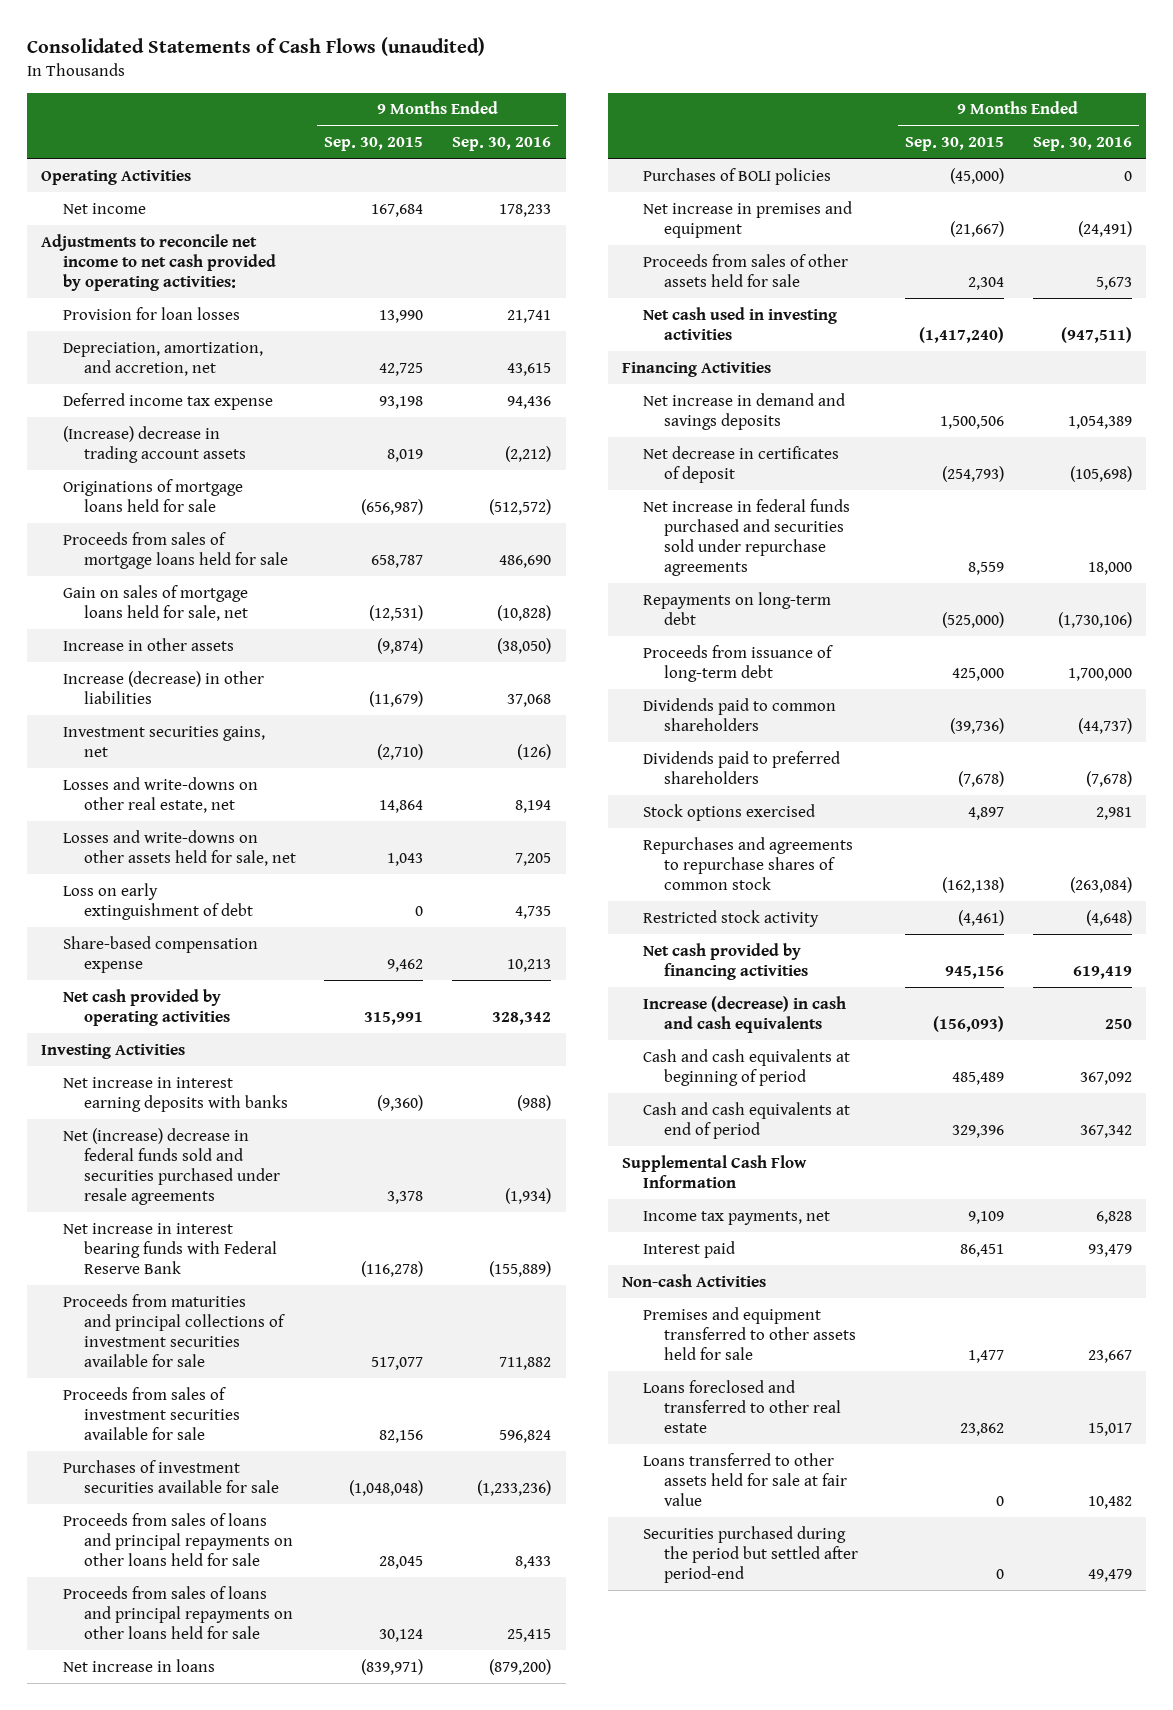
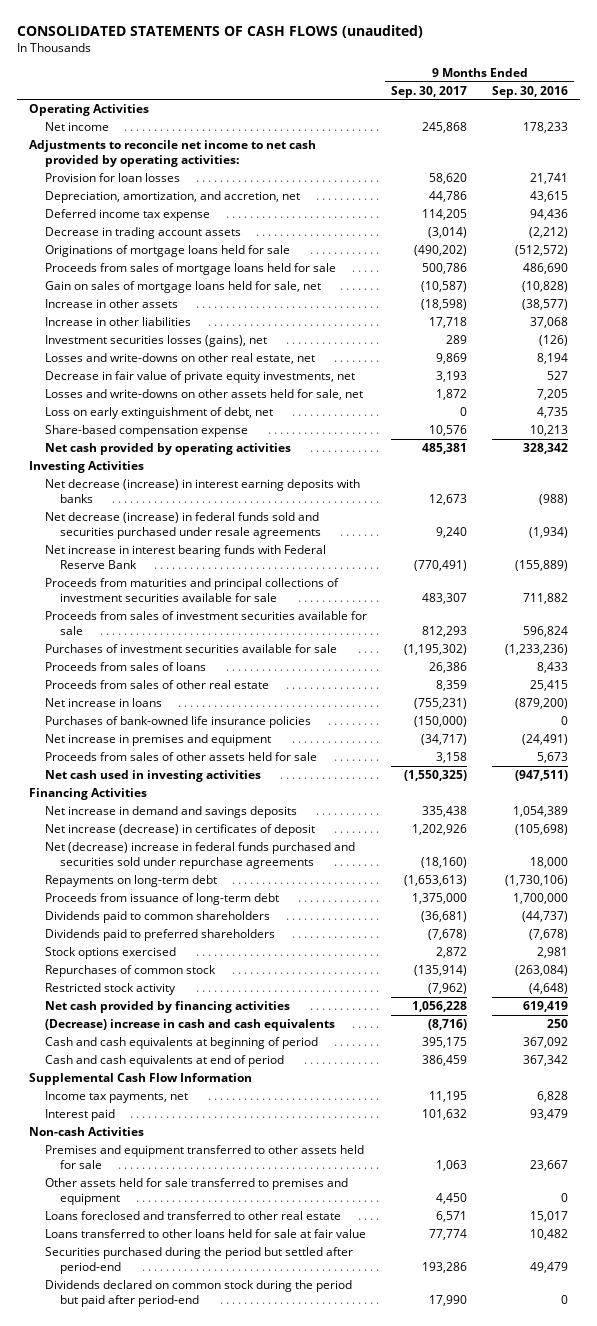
[27,37,486,57] Consolidated Statements of Cash Flows (unaudited) -> [17,24,424,38] CONSOLIDATED STATEMENTS OF CASH FLOWS (unaudited)
[324,137,424,152] Sep. 30, 2015 -> none
none -> [391,85,468,98] Sep. 30, 2017
[62,425,246,463] (Increase) decrease in trading account assets -> [44,227,241,240] Decrease in trading account assets
[497,637,552,654] (38,050) -> [521,299,568,311] (38,577)
[62,670,264,704] Increase (decrease) in other liabilities -> [44,317,191,327] Increase in other liabilities
[62,725,265,757] Investment securities gains, net -> [44,335,267,348] Investment securities losses (gains), net
none -> [44,371,355,384] Decrease in fair value of private equity investments, net
[62,882,253,920] Loss on early extinguishment of debt -> [44,407,273,420] Loss on early extinguishment of debt, net
[62,1076,288,1112] Net increase in interest earning deposits with banks -> [44,479,360,503] Net decrease (increase) in interest earning deposits with banks
[62,1127,280,1205] Net (increase) decrease in federal funds sold and securities purchased under resale agreements -> [44,512,322,539] Net decrease (increase) in federal funds sold and securities purchased under resale agreements
[62,1512,293,1566] Proceeds from sales of loans and principal repayments on other loans held for sale -> [44,662,206,672] Proceeds from sales of loans
[62,1585,293,1639] Proceeds from sales of loans and principal repayments on other loans held for sale -> [44,680,269,690] Proceeds from sales of other real estate
[643,167,832,185] Purchases of BOLI policies -> [44,716,311,729] Purchases of bank-owned life insurance policies
[643,445,840,483] Net decrease in certificates of deposit -> [44,824,315,837] Net increase (decrease) in certificates of deposit
[643,498,851,576] Net increase in federal funds purchased and securities sold under repurchase agreements -> [44,842,355,869] Net (decrease) increase in federal funds purchased and securities sold under repurchase agreements
[643,836,854,890] Repurchases and agreements to repurchase shares of common stock -> [44,965,216,978] Repurchases of common stock
[643,995,847,1033] Increase (decrease) in cash and cash equivalents -> [44,1019,335,1032] (Decrease) increase in cash and cash equivalents
none -> [44,1178,348,1205] Other assets held for sale transferred to premises and equipment
[643,1452,848,1506] Loans transferred to other assets held for sale at fair value -> [44,1229,366,1239] Loans transferred to other loans held for sale at fair value
none -> [44,1280,352,1307] Dividends declared on common stock during the period but paid after period-end

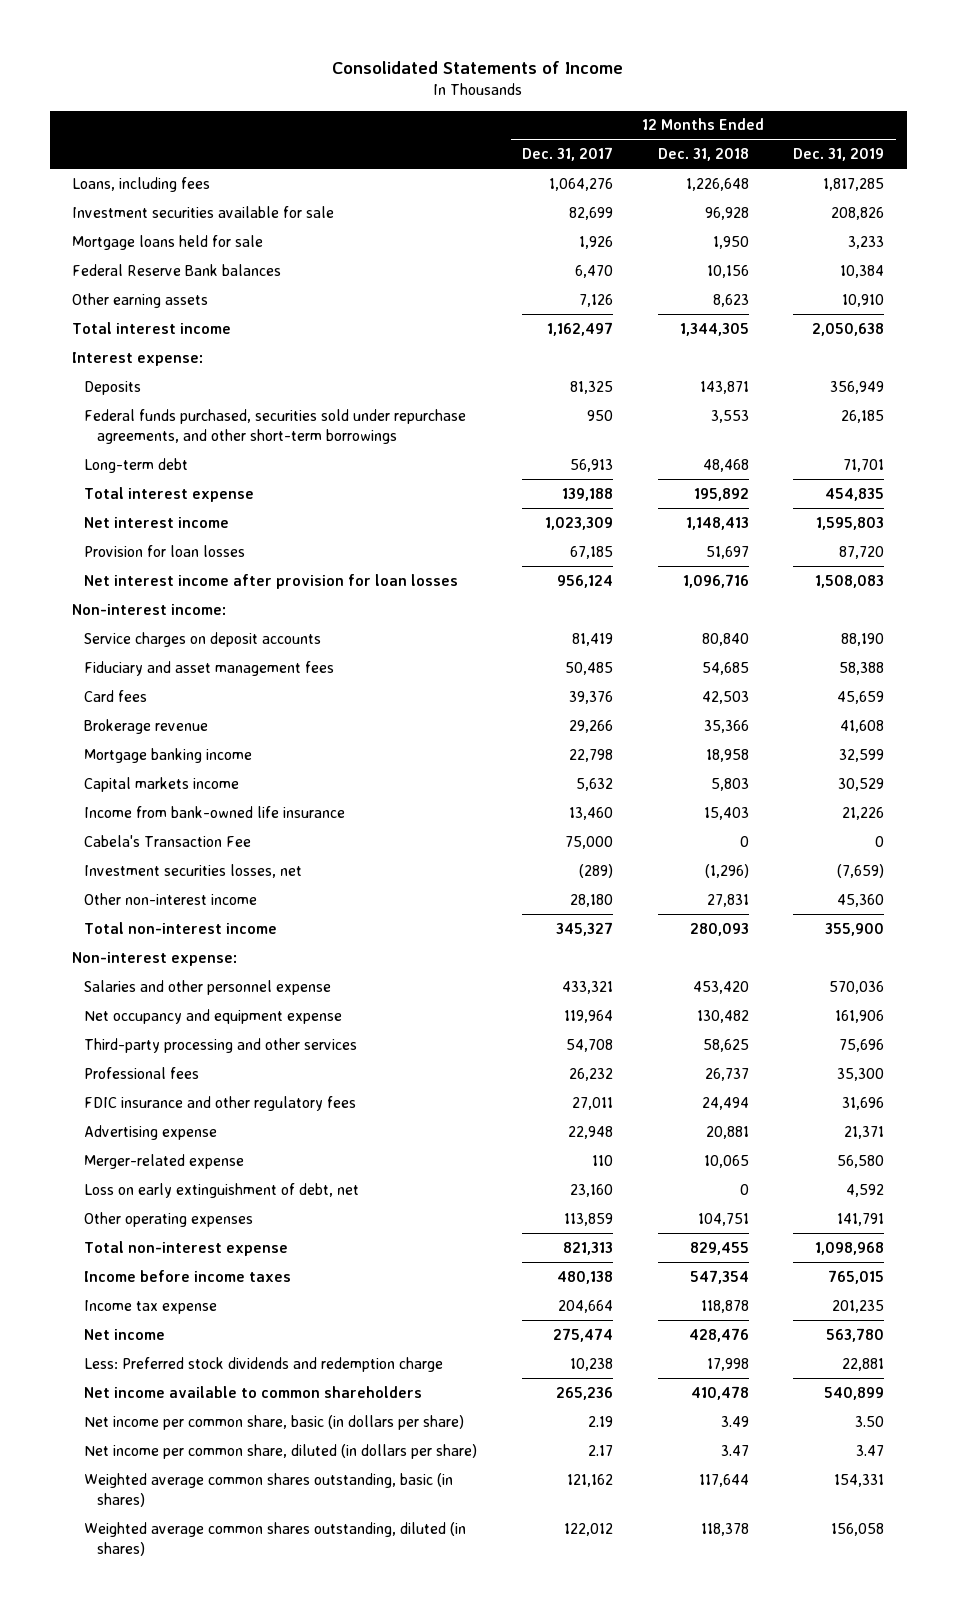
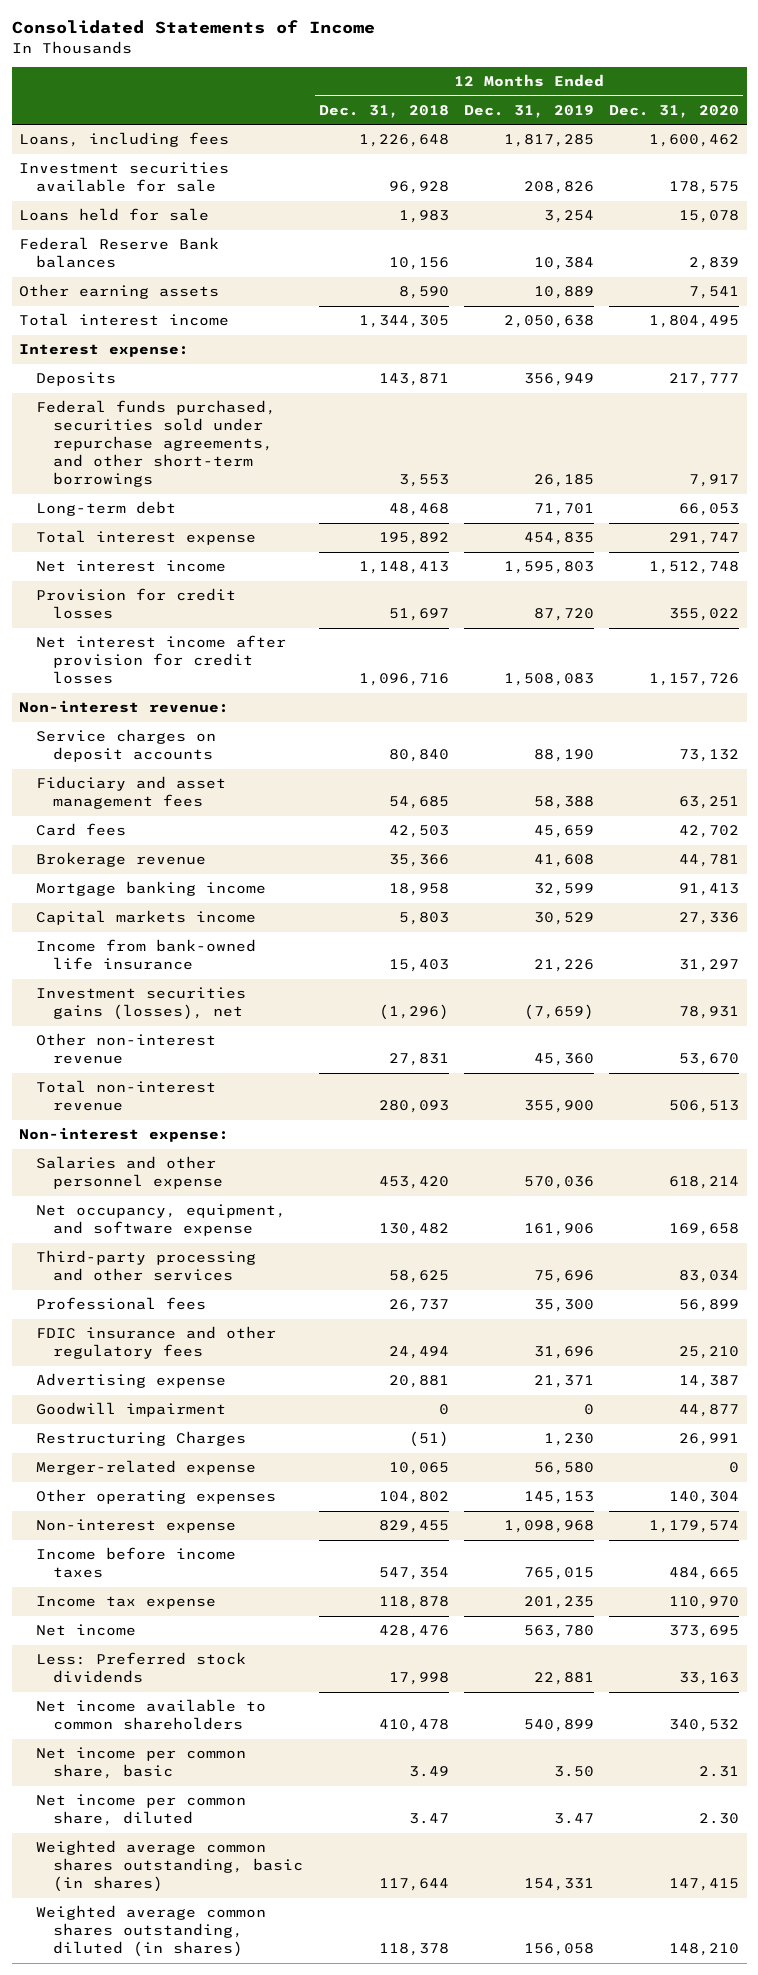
[521,147,613,162] Dec. 31, 2017 -> none
none -> [609,104,740,118] Dec. 31, 2020
[71,234,263,250] Mortgage loans held for sale -> [19,208,210,222] Loans held for sale
[712,235,749,249] 1,950 -> [398,210,449,224] 1,983
[848,235,885,249] 3,233 -> [544,210,595,224] 3,254
[712,293,749,307] 8,623 -> [398,286,449,300] 8,590
[842,293,885,307] 10,910 -> [534,286,595,300] 10,889
[84,544,246,557] Provision for loan losses -> [36,588,237,620] Provision for credit losses
[84,573,459,589] Net interest income after provision for loan losses -> [36,635,287,685] Net interest income after provision for credit losses
[71,603,226,615] Non-interest income: -> [19,700,230,714] Non-interest revenue:
[84,834,252,847] Cabela's Transaction Fee -> none
[84,863,303,878] Investment securities losses, net -> [36,987,247,1021] Investment securities gains (losses), net
[84,892,258,905] Other non-interest income -> [36,1033,217,1065] Other non-interest revenue
[84,921,278,934] Total non-interest income -> [36,1080,217,1112] Total non-interest revenue
[84,1008,343,1024] Net occupancy and equipment expense -> [36,1204,287,1237] Net occupancy, equipment, and software expense
none -> [36,1402,227,1418] Goodwill impairment
none -> [36,1431,247,1447] Restructuring Charges
[84,1182,360,1198] Loss on early extinguishment of debt, net -> none
[697,1212,749,1226] 104,751 -> [378,1491,449,1505] 104,802
[837,1212,885,1226] 141,791 -> [524,1491,595,1505] 145,153
[84,1240,289,1256] Total non-interest expense -> [36,1519,237,1534] Non-interest expense
[84,1356,444,1372] Less: Preferred stock dividends and redemption charge -> [36,1652,247,1684] Less: Preferred stock dividends
[84,1414,465,1430] Net income per common share, basic (in dollars per share) -> [36,1747,247,1780] Net income per common share, basic
[84,1443,478,1459] Net income per common share, diluted (in dollars per share) -> [36,1794,247,1827] Net income per common share, diluted

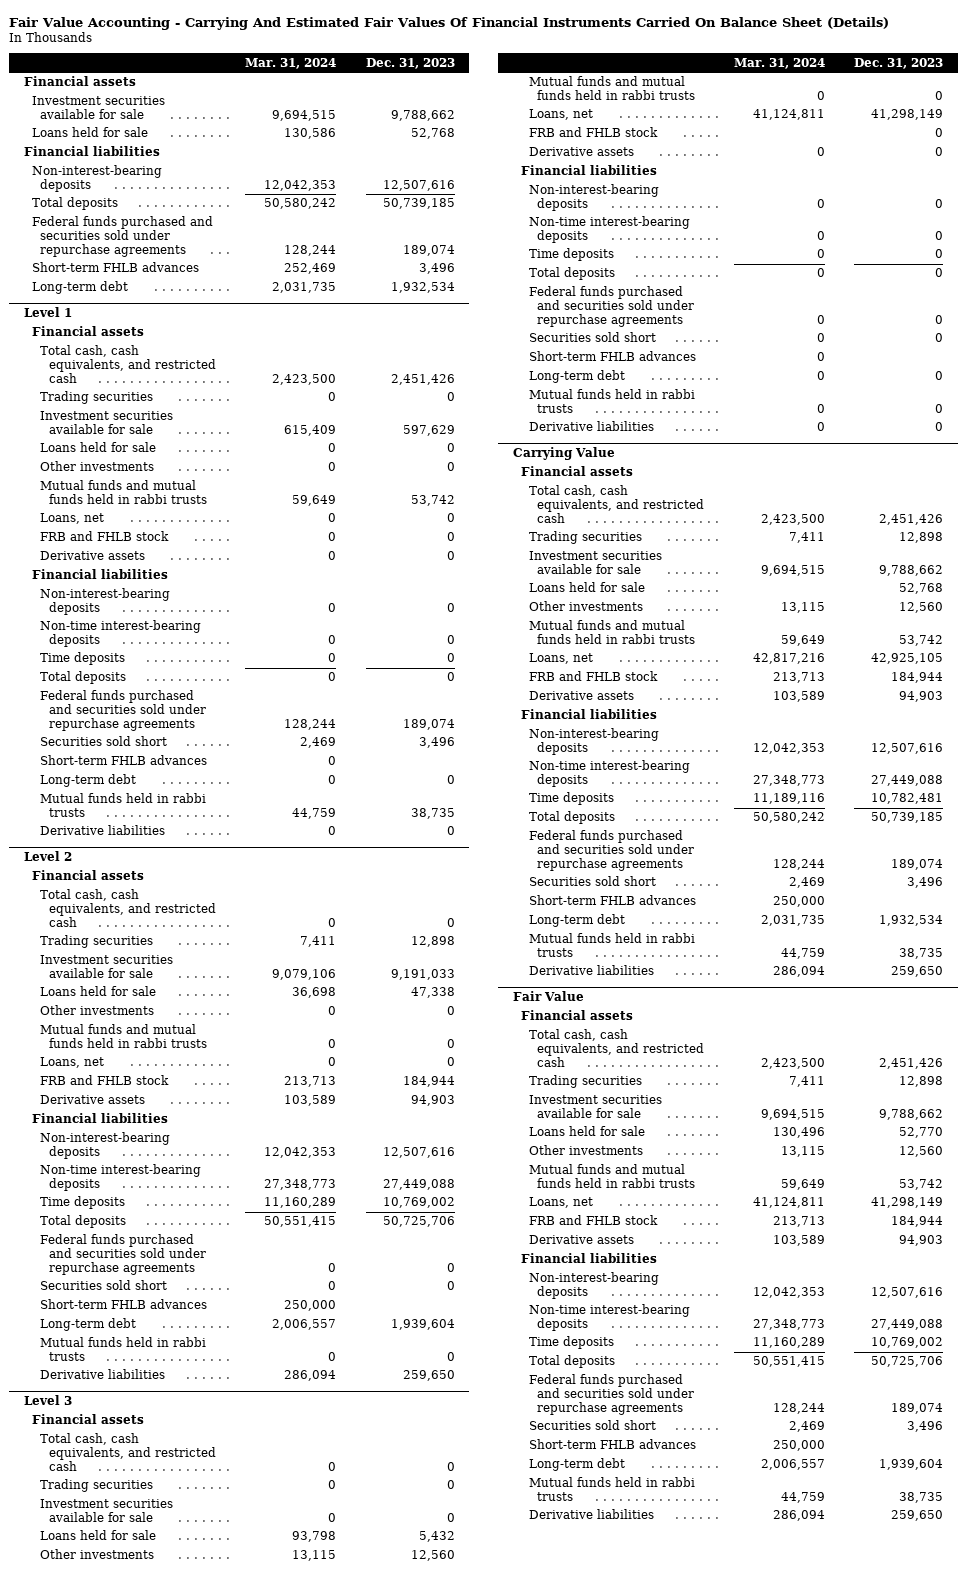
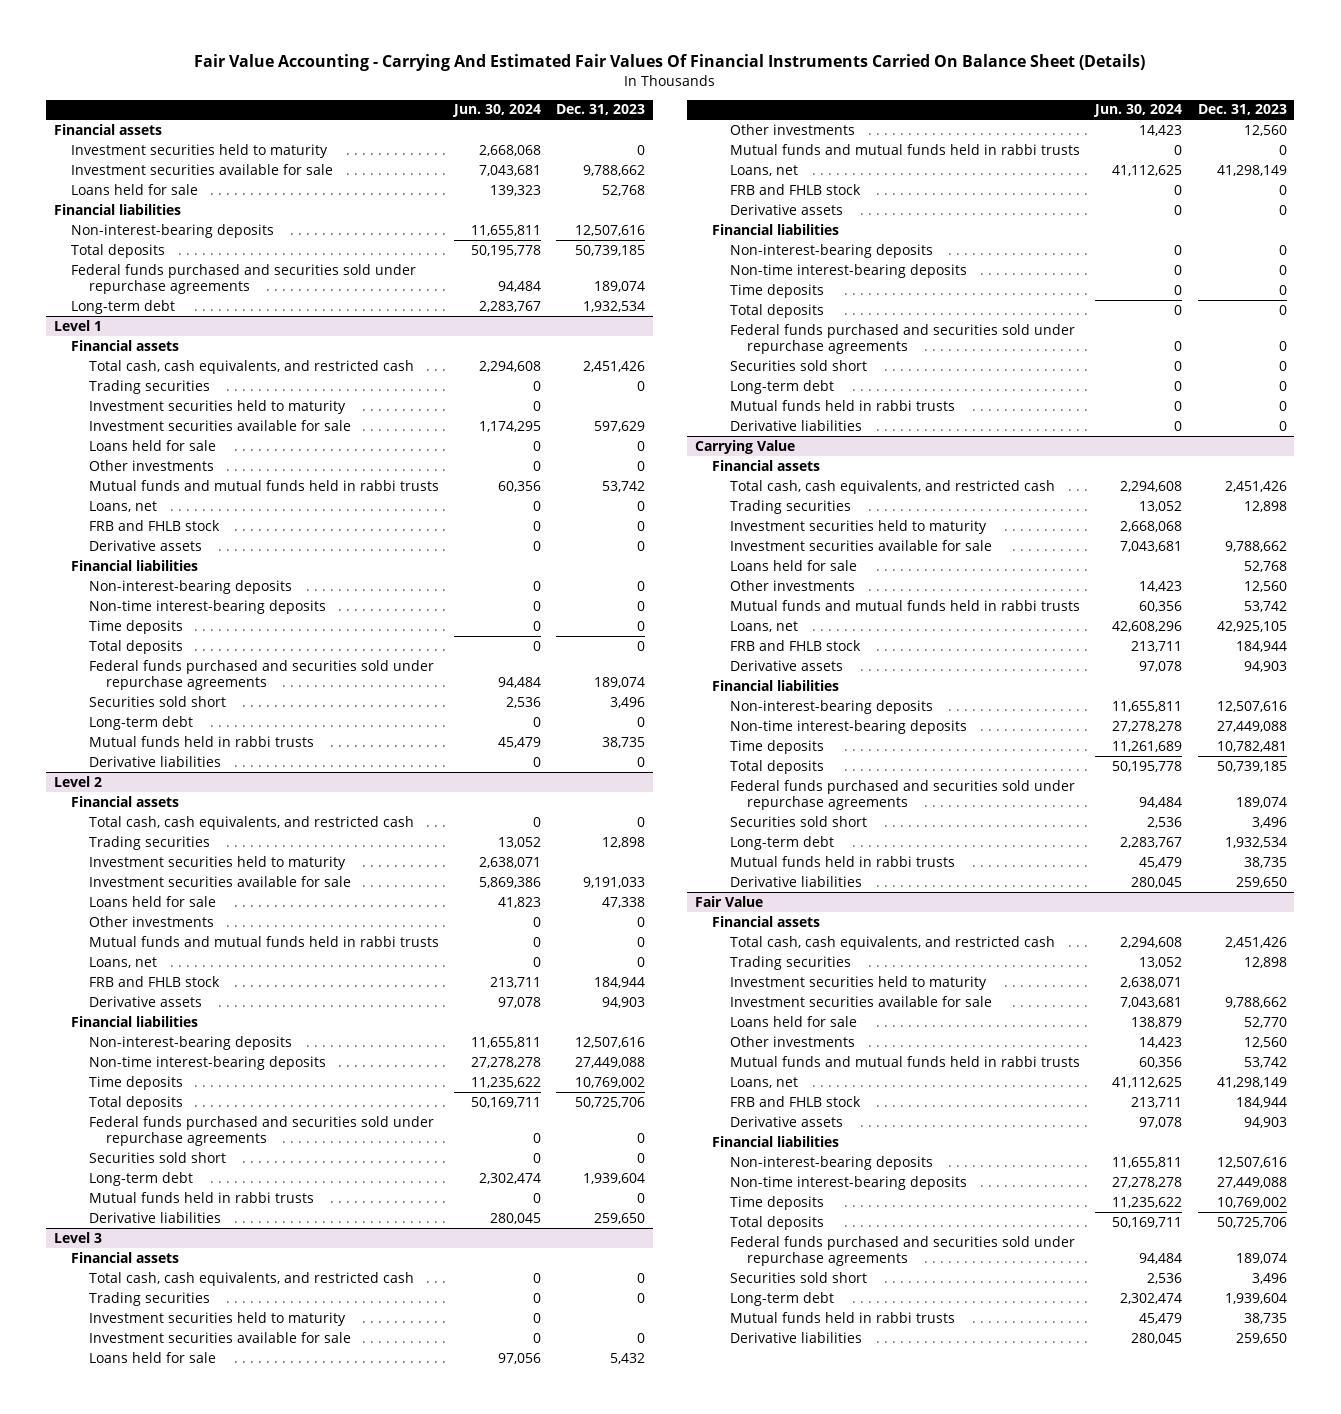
[245,57,337,69] Mar. 31, 2024 -> none
none -> [452,104,542,118] Jun. 30, 2024
none -> [71,143,329,158] Investment securities held to maturity
[32,262,200,273] Short-term FHLB advances -> none
none -> [88,399,346,414] Investment securities held to maturity
[40,755,208,766] Short-term FHLB advances -> none
none -> [88,855,346,870] Investment securities held to maturity
[40,1299,208,1310] Short-term FHLB advances -> none
none -> [88,1311,346,1326] Investment securities held to maturity
[529,351,697,362] Short-term FHLB advances -> none
none -> [729,519,987,534] Investment securities held to maturity
[529,895,697,906] Short-term FHLB advances -> none
none -> [729,975,987,990] Investment securities held to maturity
[529,1439,697,1450] Short-term FHLB advances -> none

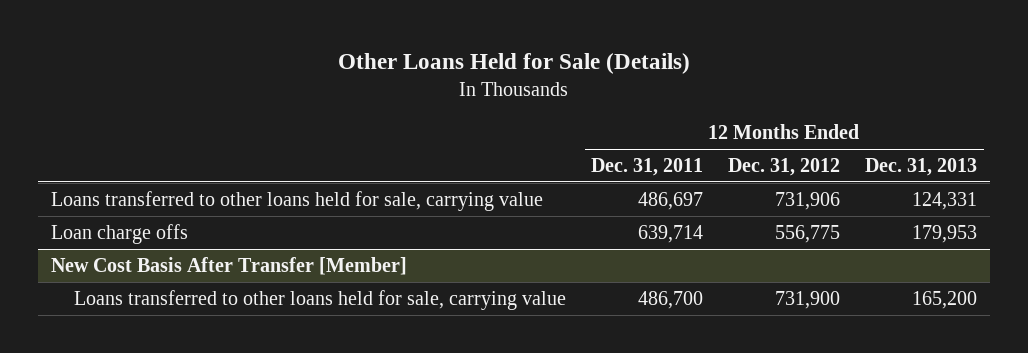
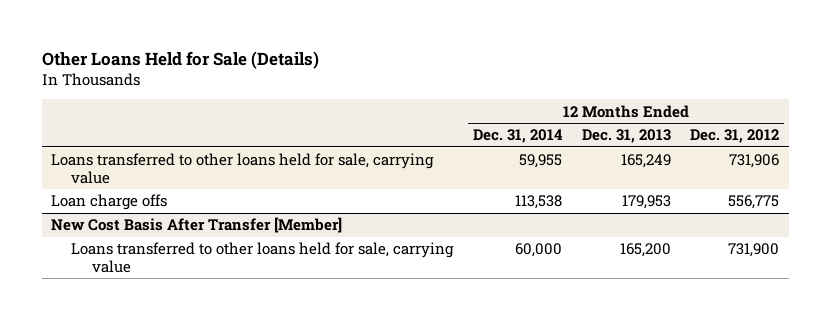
[591,157,704,176] Dec. 31, 2011 -> none
none -> [473,129,564,144] Dec. 31, 2014
[912,191,978,210] 124,331 -> [620,154,671,169] 165,249

